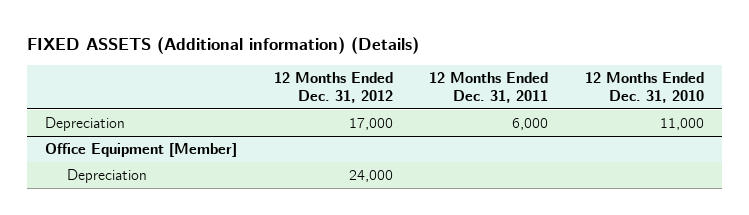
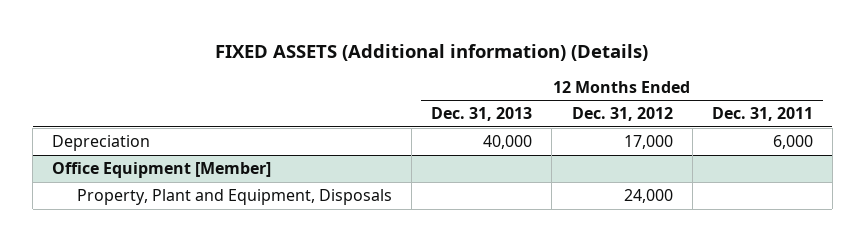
[584,71,704,104] 12 Months Ended Dec. 31, 2010 -> none
none -> [431,107,533,122] Dec. 31, 2013
[67,168,148,183] Depreciation -> none
none -> [76,189,392,206] Property, Plant and Equipment, Disposals

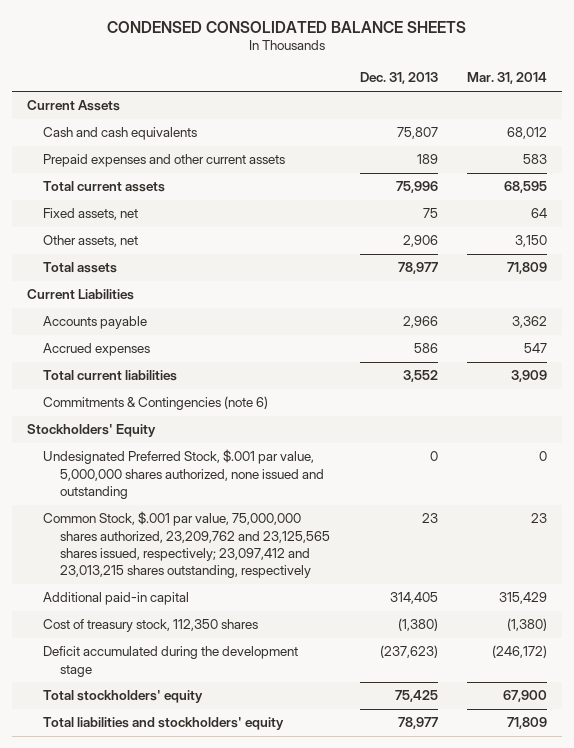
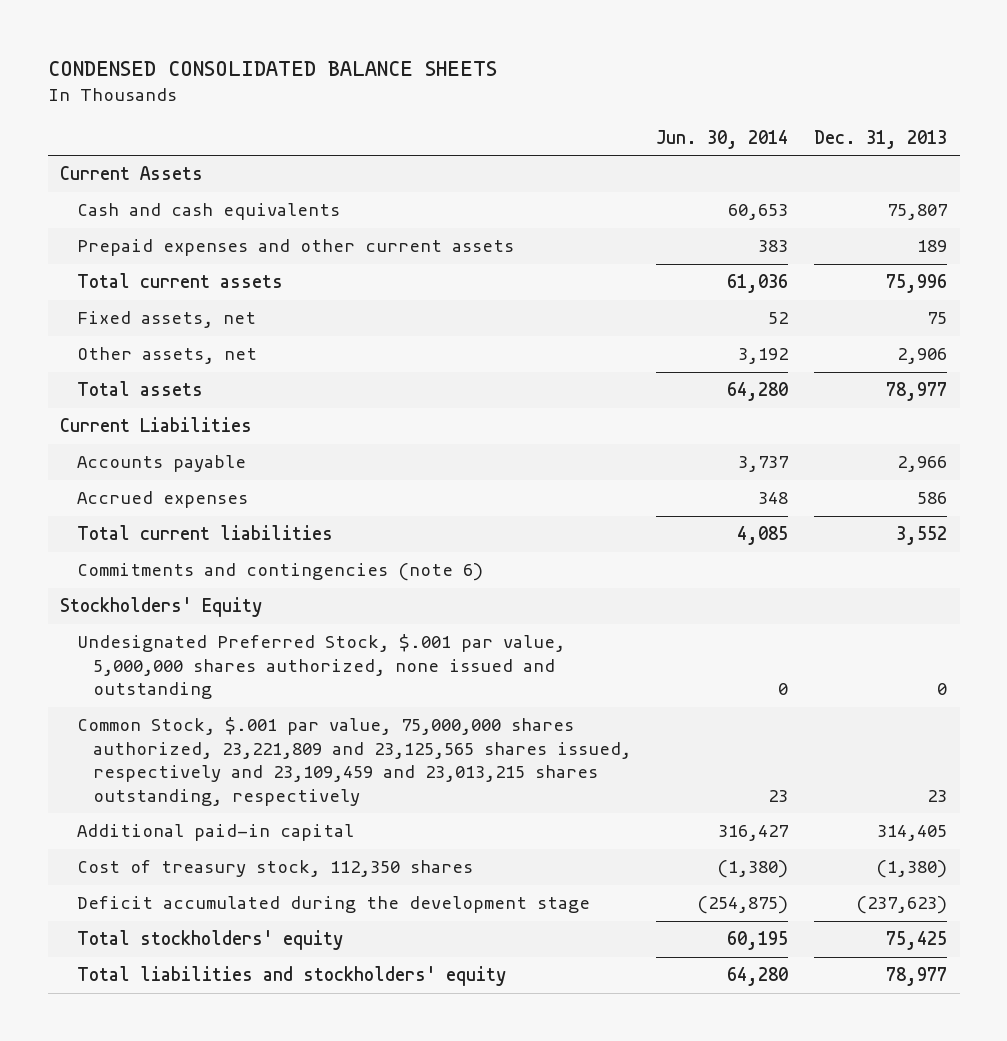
[466,72,547,85] Mar. 31, 2014 -> none
none -> [656,129,789,149] Jun. 30, 2014
[43,396,269,411] Commitments & Contingencies (note 6) -> [76,563,483,582] Commitments and contingencies (note 6)
[43,511,331,579] Common Stock, $.001 par value, 75,000,000 shares authorized, 23,209,762 and 23,125,565 shares issued, respectively; 23,097,412 and 23,013,215 shares outstanding, respectively -> [76,717,631,806] Common Stock, $.001 par value, 75,000,000 shares authorized, 23,221,809 and 23,125,565 shares issued, respectively and 23,109,459 and 23,013,215 shares outstanding, respectively

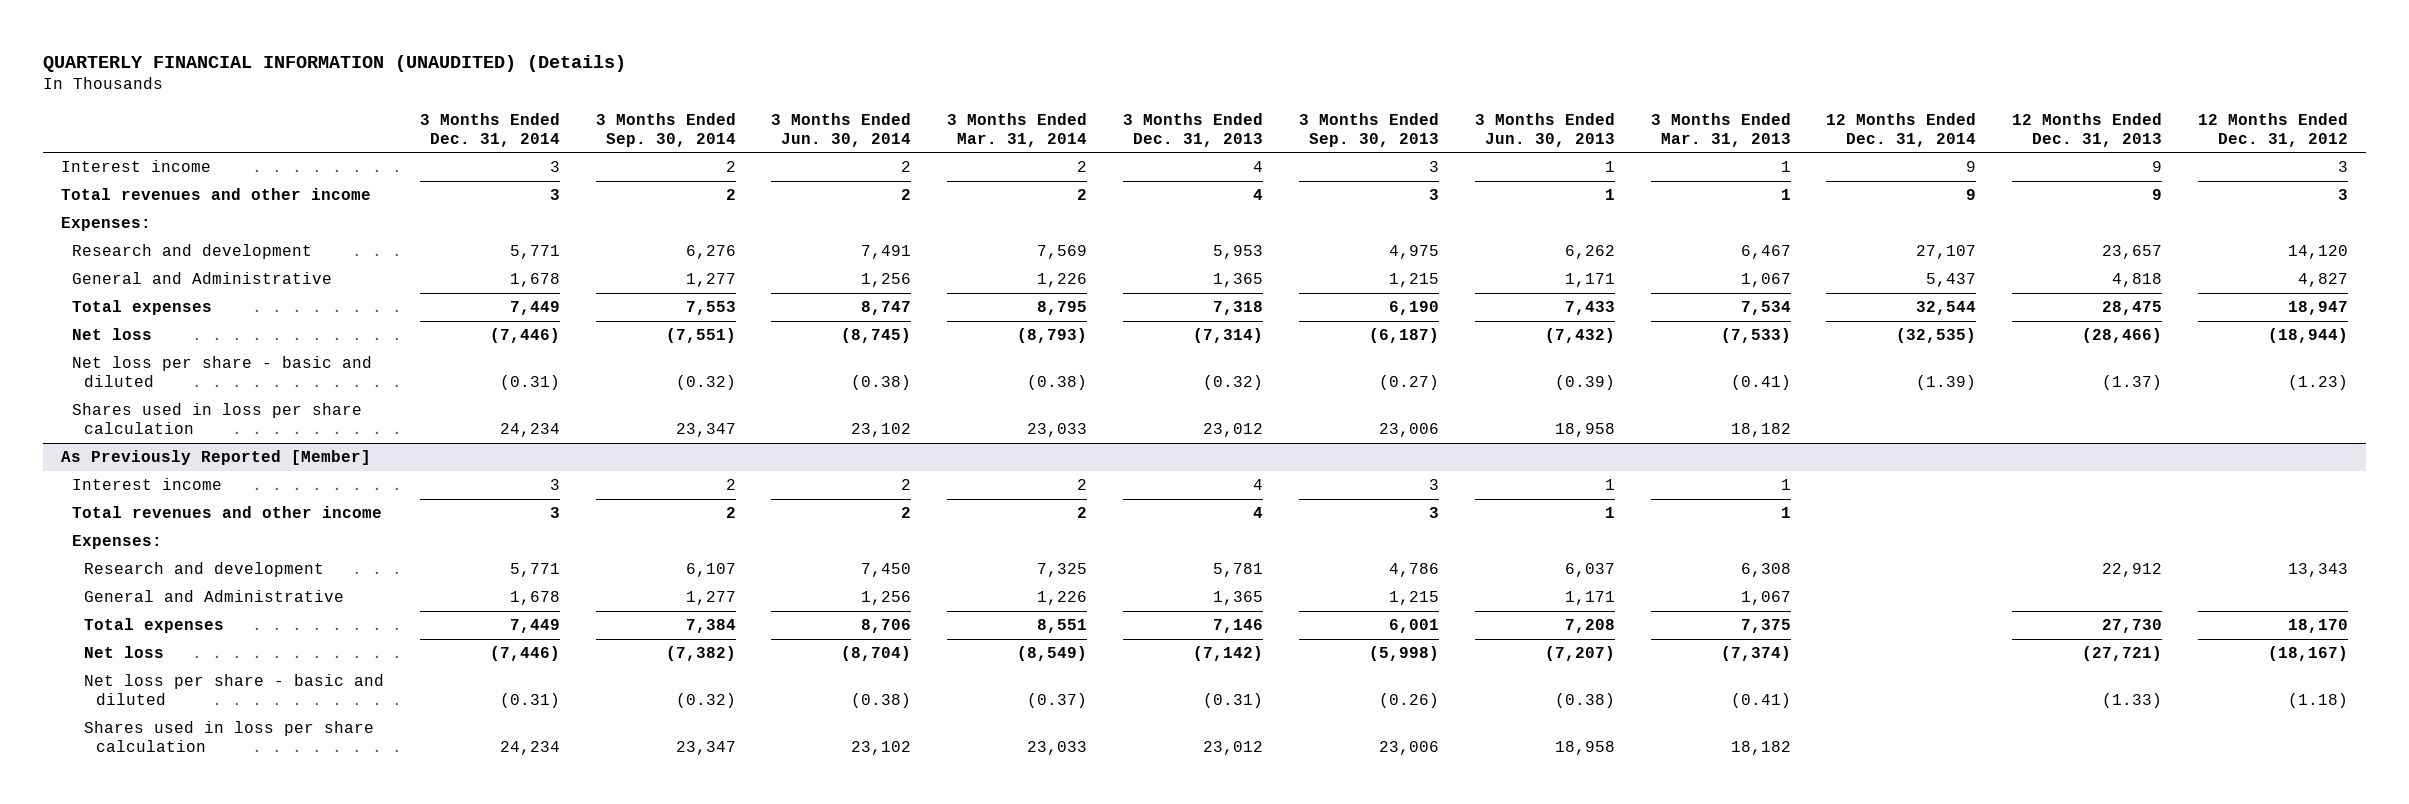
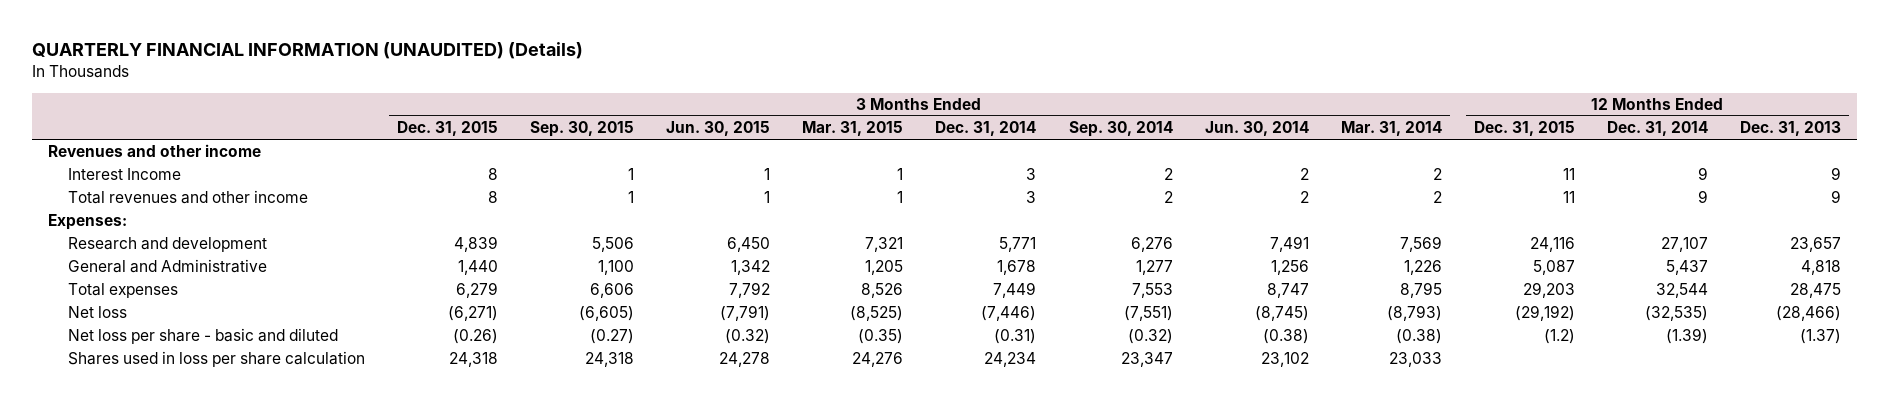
[1123,112,1264,147] 3 Months Ended Dec. 31, 2013 -> none
[1298,112,1439,147] 3 Months Ended Sep. 30, 2013 -> none
[1474,112,1615,147] 3 Months Ended Jun. 30, 2013 -> none
[1650,112,1791,147] 3 Months Ended Mar. 31, 2013 -> none
[2198,112,2349,147] 12 Months Ended Dec. 31, 2012 -> none
none -> [397,121,499,137] Dec. 31, 2015
none -> [530,121,635,138] Sep. 30, 2015
none -> [666,121,771,137] Jun. 30, 2015
none -> [802,121,904,137] Mar. 31, 2015
none -> [1473,121,1575,137] Dec. 31, 2015
none -> [47,144,261,158] Revenues and other income
[60,160,211,173] Interest income -> [68,168,182,181] Interest Income
[60,450,371,466] As Previously Reported [Member] -> none
[72,478,223,491] Interest income -> none
[72,506,383,519] Total revenues and other income -> none
[72,535,163,550] Expenses: -> none
[83,562,324,578] Research and development -> none
[83,590,344,603] General and Administrative -> none
[83,618,224,634] Total expenses -> none
[83,646,164,659] Net loss -> none
[83,674,384,706] Net loss per share - basic and diluted -> none
[83,721,374,753] Shares used in loss per share calculation -> none

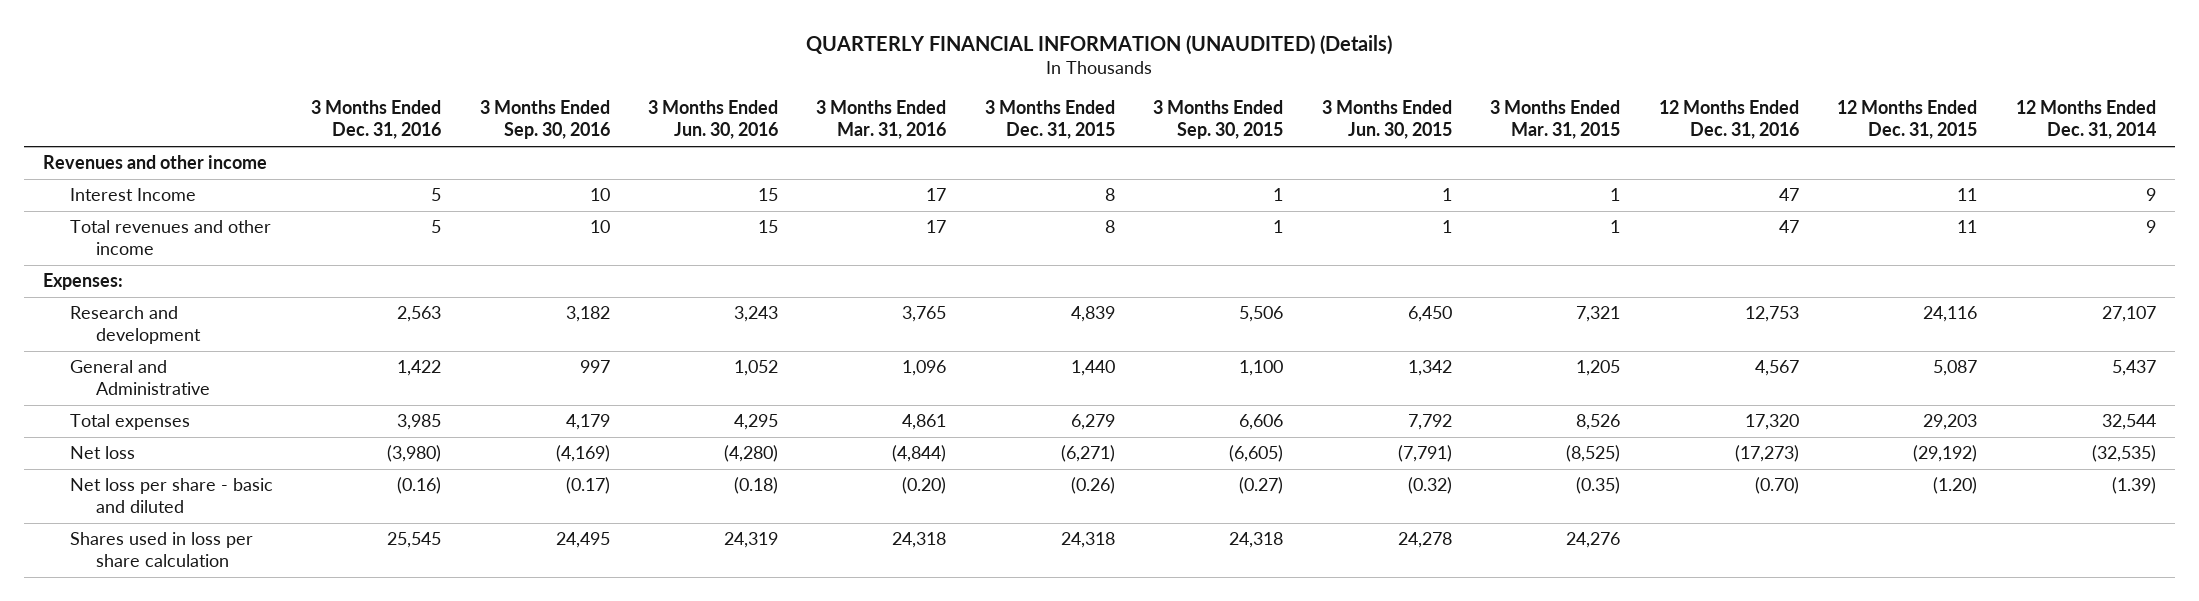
[935,121,1037,137] Dec. 31, 2014 -> none
[1068,121,1173,138] Sep. 30, 2014 -> none
[1204,121,1309,137] Jun. 30, 2014 -> none
[1340,121,1442,137] Mar. 31, 2014 -> none
[1739,121,1841,137] Dec. 31, 2013 -> none
none -> [311,100,442,140] 3 Months Ended Dec. 31, 2016
none -> [479,100,610,140] 3 Months Ended Sep. 30, 2016
none -> [647,100,778,140] 3 Months Ended Jun. 30, 2016
none -> [816,100,947,140] 3 Months Ended Mar. 31, 2016
none -> [1658,100,1799,140] 12 Months Ended Dec. 31, 2016
[1543,329,1575,345] (1.2) -> [1933,477,1978,495] (1.20)

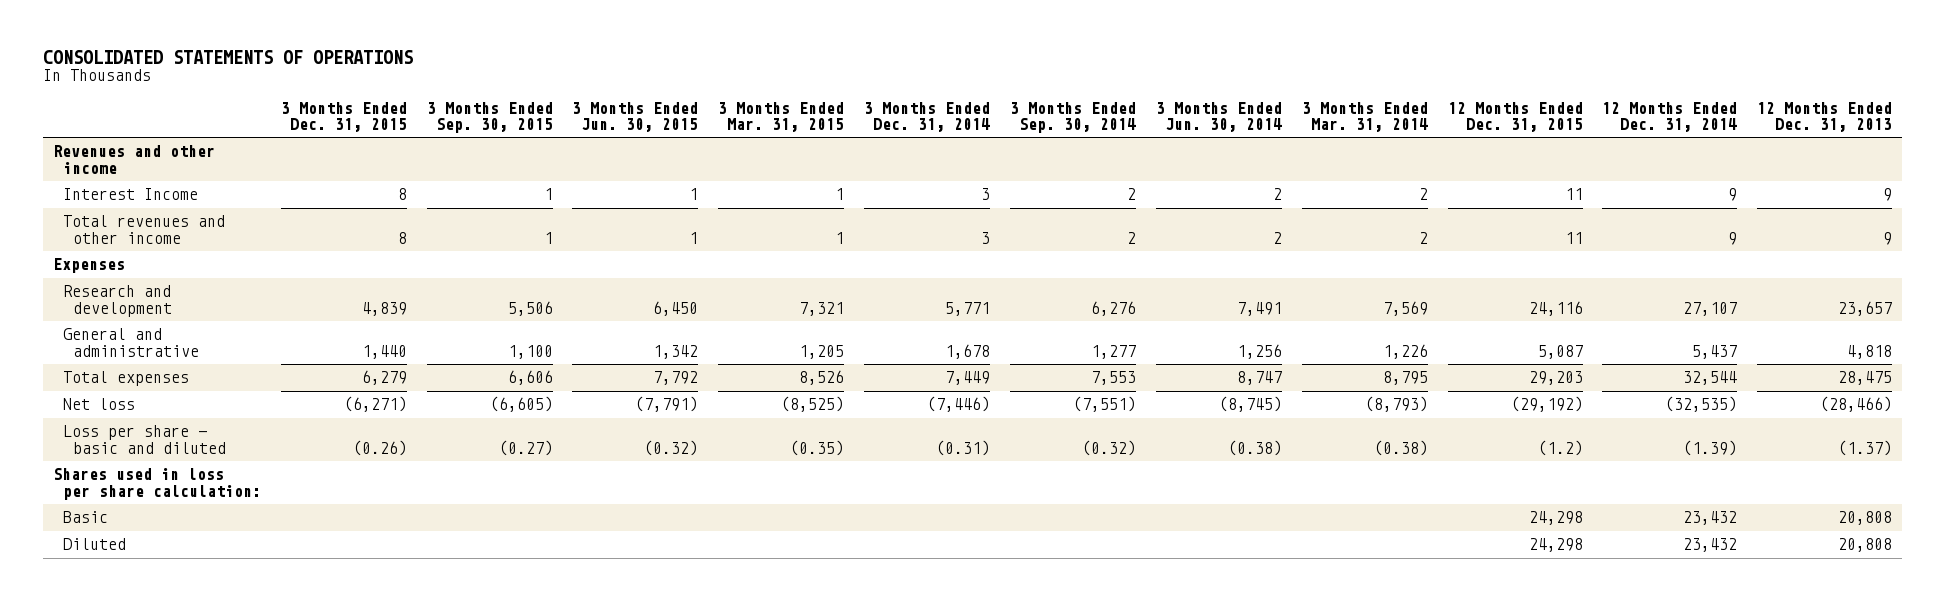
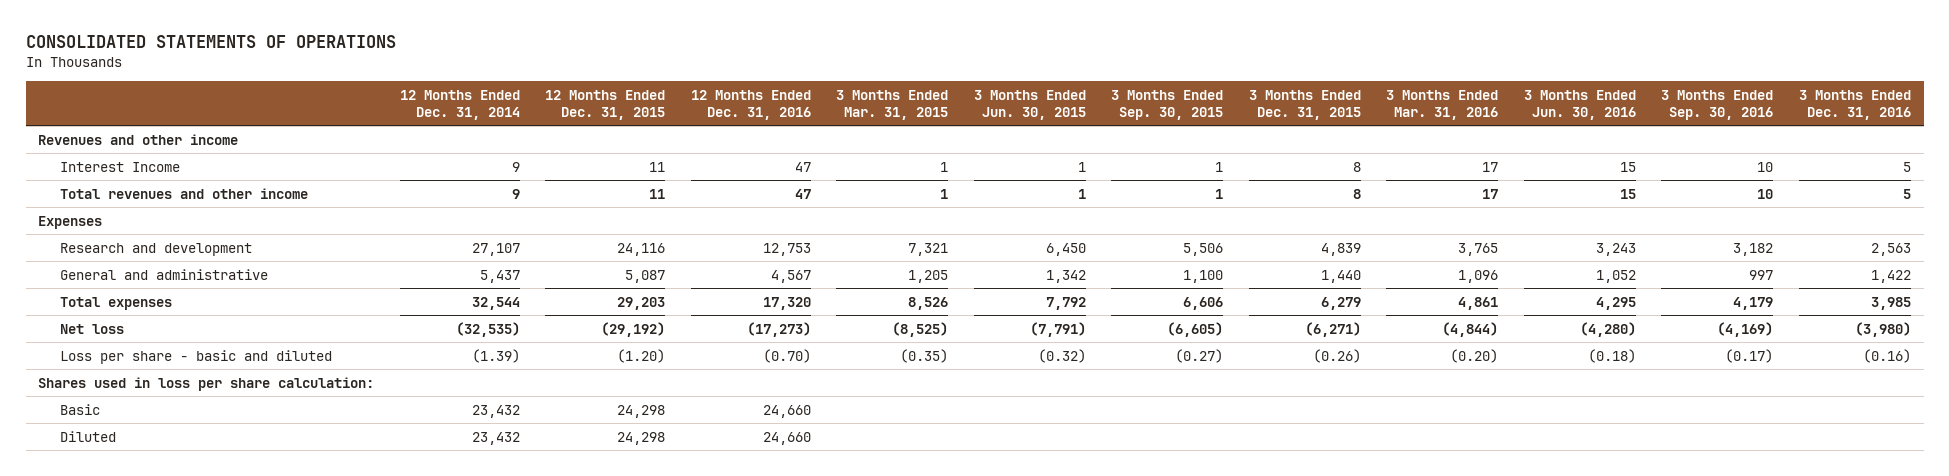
[864,101,991,133] 3 Months Ended Dec. 31, 2014 -> none
[1010,101,1137,134] 3 Months Ended Sep. 30, 2014 -> none
[1155,101,1282,133] 3 Months Ended Jun. 30, 2014 -> none
[1301,101,1428,133] 3 Months Ended Mar. 31, 2014 -> none
[1757,101,1893,133] 12 Months Ended Dec. 31, 2013 -> none
none -> [690,89,811,120] 12 Months Ended Dec. 31, 2016
none -> [1386,89,1499,120] 3 Months Ended Mar. 31, 2016
none -> [1523,89,1636,120] 3 Months Ended Jun. 30, 2016
none -> [1661,89,1774,120] 3 Months Ended Sep. 30, 2016
none -> [1798,89,1911,120] 3 Months Ended Dec. 31, 2016
[1537,439,1583,456] (1.2) -> [617,348,666,363] (1.20)

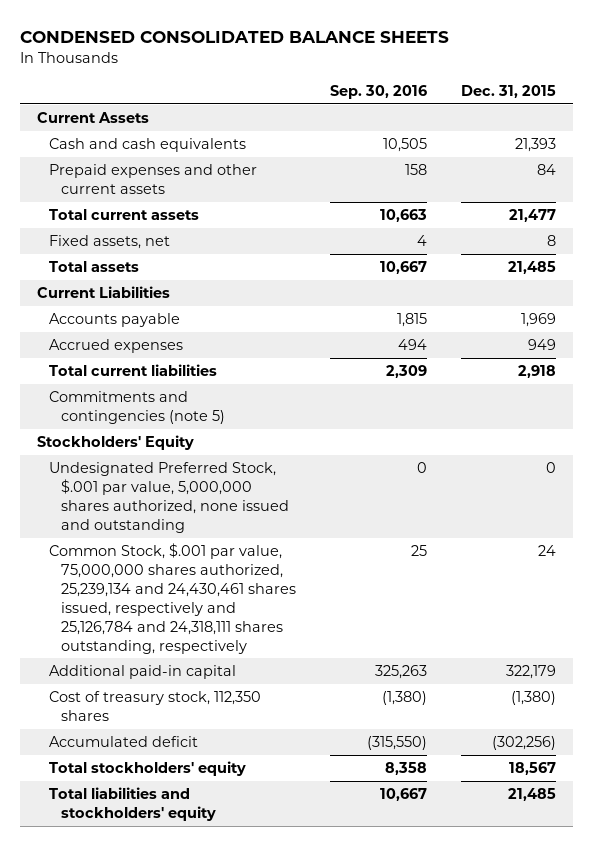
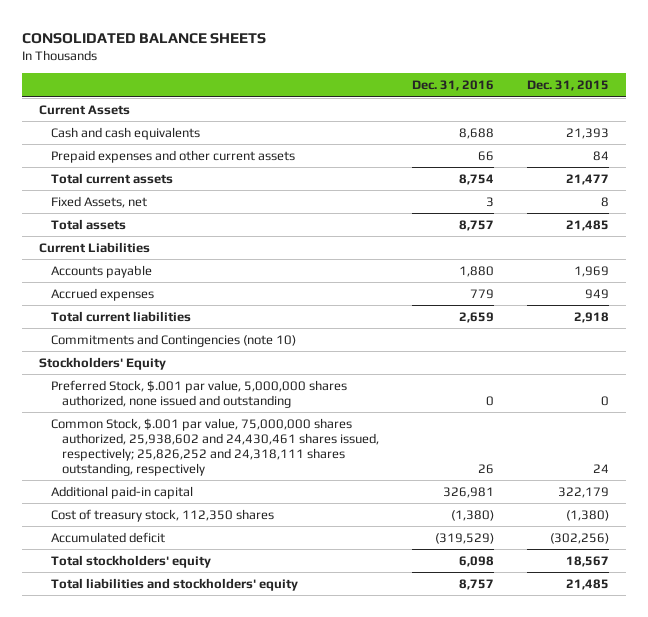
[20,31,450,44] CONDENSED CONSOLIDATED BALANCE SHEETS -> [22,32,267,44] CONSOLIDATED BALANCE SHEETS
[329,85,427,100] Sep. 30, 2016 -> none
none -> [412,80,495,92] Dec. 31, 2016
[49,235,171,250] Fixed assets, net -> [50,195,147,208] Fixed Assets, net
[49,391,225,425] Commitments and contingencies (note 5) -> [50,333,296,347] Commitments and Contingencies (note 10)
[49,462,289,533] Undesignated Preferred Stock, $.001 par value, 5,000,000 shares authorized, none issued and outstanding -> [50,379,347,408] Preferred Stock, $.001 par value, 5,000,000 shares authorized, none issued and outstanding
[49,543,296,654] Common Stock, $.001 par value, 75,000,000 shares authorized, 25,239,134 and 24,430,461 shares issued, respectively and 25,126,784 and 24,318,111 shares outstanding, respectively -> [50,417,380,477] Common Stock, $.001 par value, 75,000,000 shares authorized, 25,938,602 and 24,430,461 shares issued, respectively; 25,826,252 and 24,318,111 shares outstanding, respectively

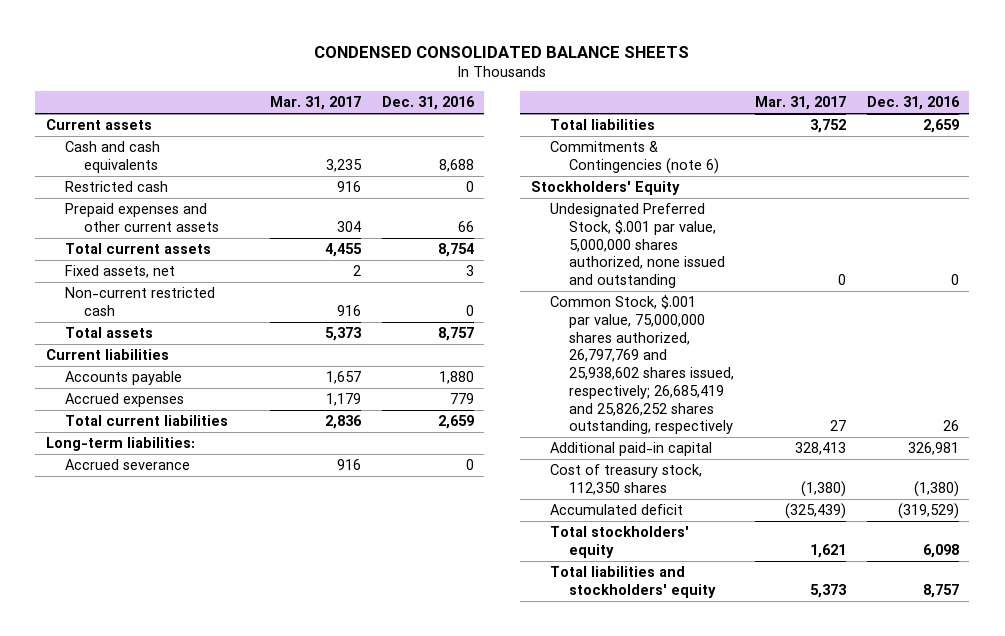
[22,32,267,44] CONSOLIDATED BALANCE SHEETS -> [314,45,690,58] CONDENSED CONSOLIDATED BALANCE SHEETS
[527,80,610,92] Dec. 31, 2015 -> none
none -> [270,96,362,111] Mar. 31, 2017
[38,104,130,115] Current Assets -> [45,119,152,131] Current assets
none -> [65,181,169,193] Restricted cash
[50,195,147,208] Fixed Assets, net -> [65,265,176,279] Fixed assets, net
none -> [65,287,216,316] Non-current restricted cash
[38,241,150,253] Current Liabilities -> [45,349,169,361] Current liabilities
none -> [45,437,195,452] Long-term liabilities:
none -> [65,459,191,471] Accrued severance
none -> [549,119,655,131] Total liabilities
[50,333,296,347] Commitments and Contingencies (note 10) -> [549,141,719,174] Commitments & Contingencies (note 6)
[50,379,347,408] Preferred Stock, $.001 par value, 5,000,000 shares authorized, none issued and outstanding -> [549,203,725,289] Undesignated Preferred Stock, $.001 par value, 5,000,000 shares authorized, none issued and outstanding
[50,417,380,477] Common Stock, $.001 par value, 75,000,000 shares authorized, 25,938,602 and 24,430,461 shares issued, respectively; 25,826,252 and 24,318,111 shares outstanding, respectively -> [549,295,734,435] Common Stock, $.001 par value, 75,000,000 shares authorized, 26,797,769 and 25,938,602 shares issued, respectively; 26,685,419 and 25,826,252 shares outstanding, respectively

